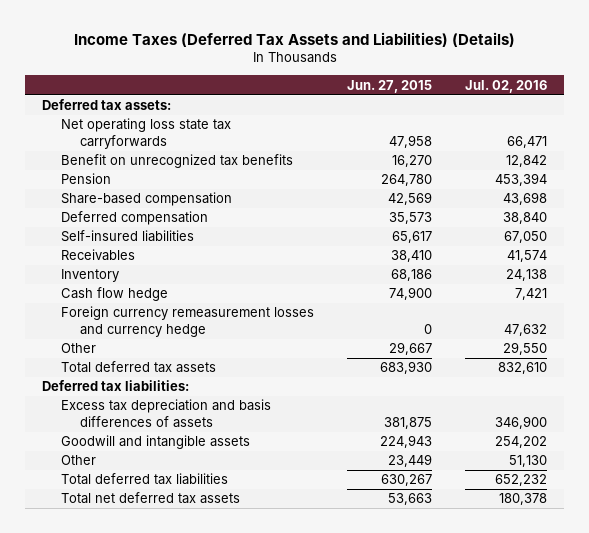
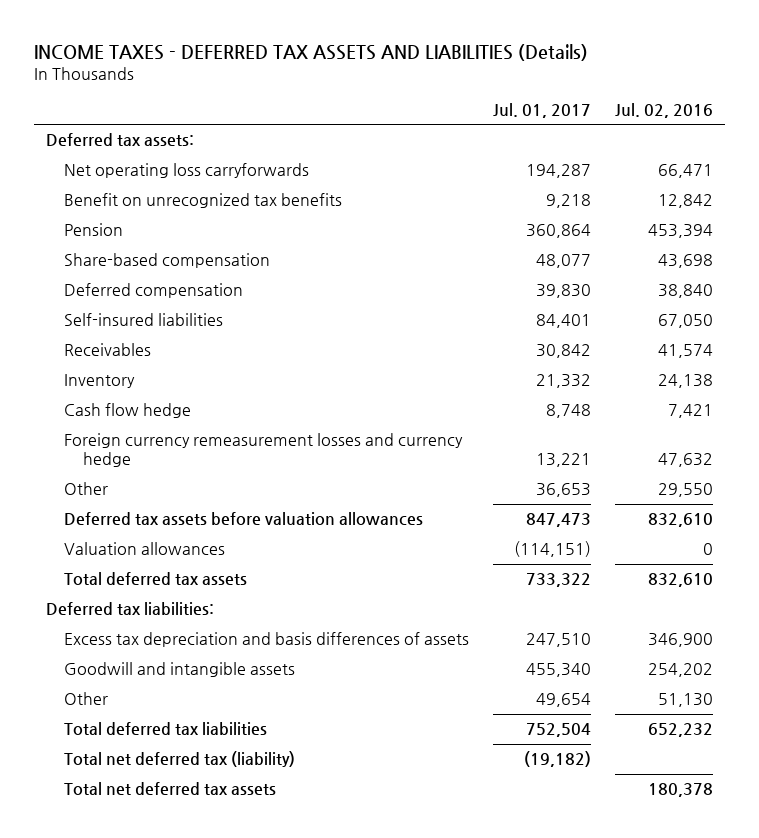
[73,32,515,48] Income Taxes (Deferred Tax Assets and Liabilities) (Details) -> [33,43,588,61] INCOME TAXES - DEFERRED TAX ASSETS AND LIABILITIES (Details)
[347,79,433,93] Jun. 27, 2015 -> none
none -> [493,102,592,118] Jul. 01, 2017
[61,118,232,149] Net operating loss state tax carryforwards -> [64,163,310,179] Net operating loss carryforwards
none -> [64,512,424,527] Deferred tax assets before valuation allowances
none -> [64,542,226,556] Valuation allowances
none -> [64,751,296,768] Total net deferred tax (liability)

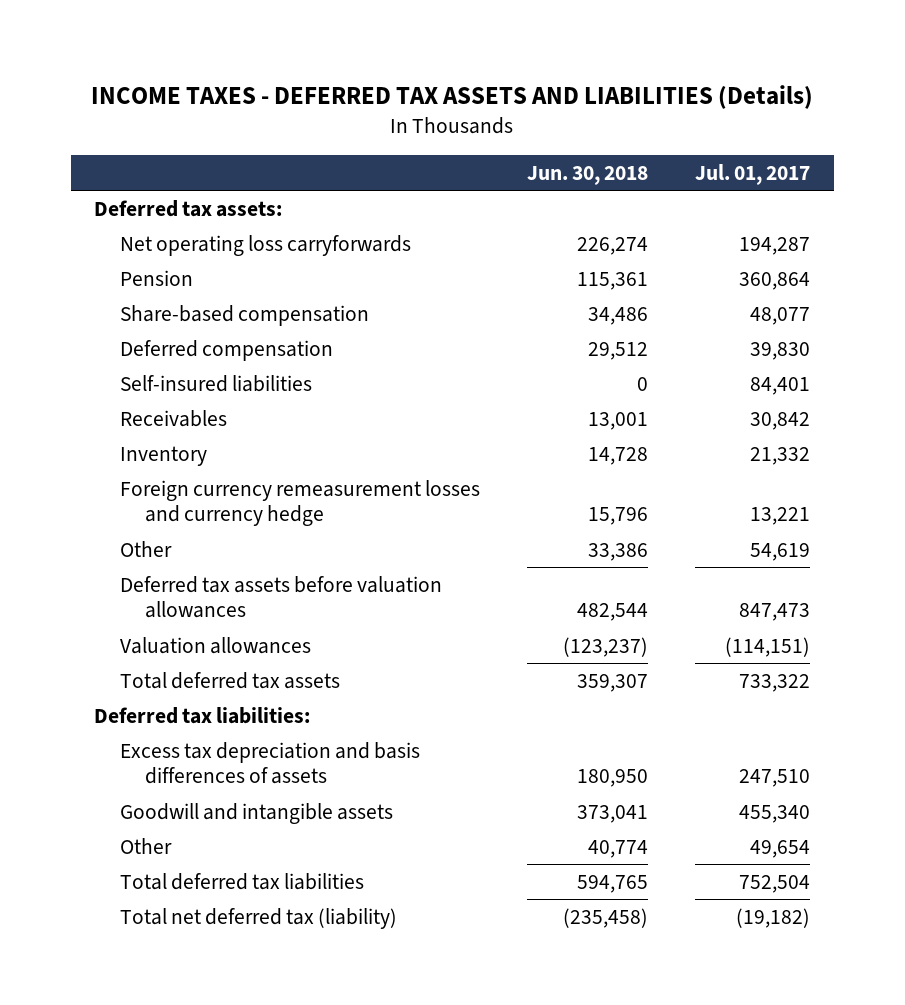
[615,102,714,118] Jul. 02, 2016 -> none
none -> [527,165,649,185] Jun. 30, 2018
[64,193,343,209] Benefit on unrecognized tax benefits -> none
[64,403,192,419] Cash flow hedge -> none
[536,483,592,498] 36,653 -> [750,542,811,561] 54,619
[64,782,277,796] Total net deferred tax assets -> none

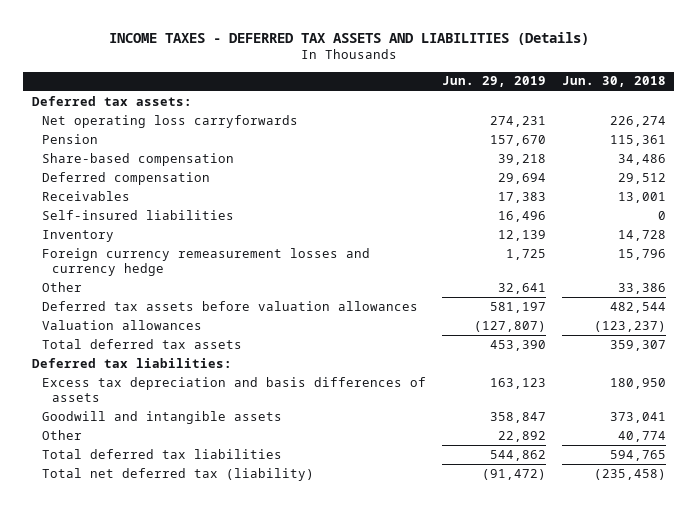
[695,163,811,185] Jul. 01, 2017 -> none
none -> [442,76,547,88] Jun. 29, 2019
[119,374,312,392] Self-insured liabilities -> [41,209,234,220] Self-insured liabilities

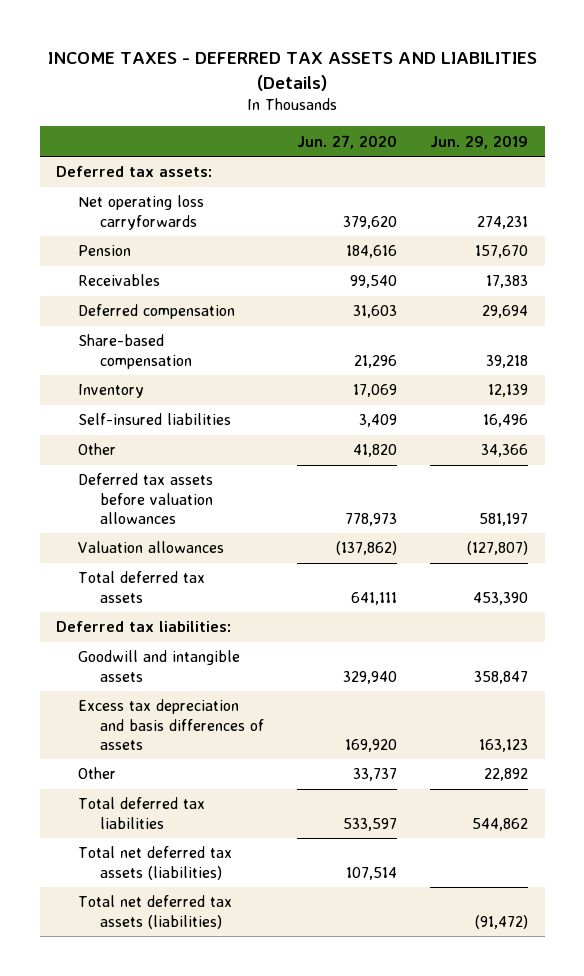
[562,76,667,88] Jun. 30, 2018 -> none
none -> [296,134,397,149] Jun. 27, 2020
[41,171,210,185] Deferred compensation -> [77,304,235,320] Deferred compensation
[41,152,234,166] Share-based compensation -> [77,334,192,369] Share-based compensation
[41,247,370,277] Foreign currency remeasurement losses and currency hedge -> none
[41,209,234,220] Self-insured liabilities -> [77,413,231,426] Self-insured liabilities
[498,282,547,294] 32,641 -> [481,444,529,458] 34,366
[41,376,426,403] Excess tax depreciation and basis differences of assets -> [77,699,264,750] Excess tax depreciation and basis differences of assets
none -> [77,846,232,880] Total net deferred tax assets (liabilities)
[41,467,314,481] Total net deferred tax (liability) -> [77,895,232,929] Total net deferred tax assets (liabilities)

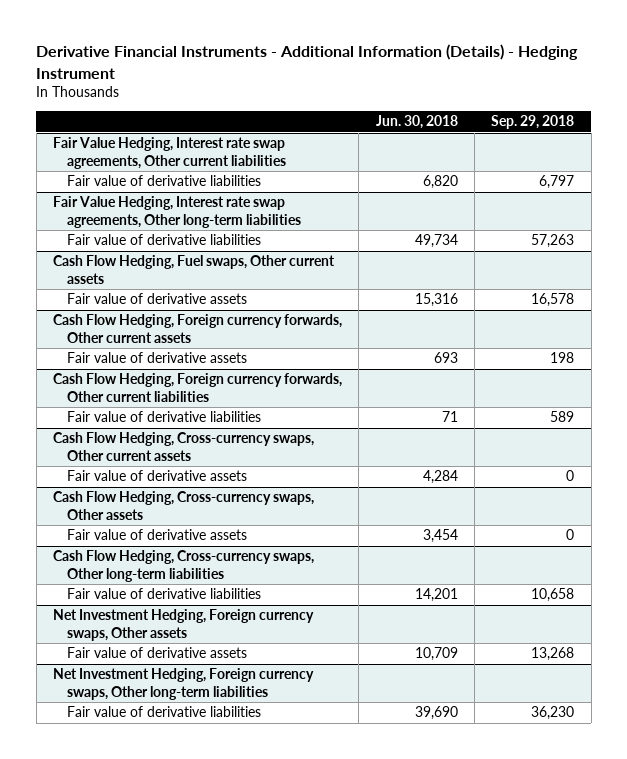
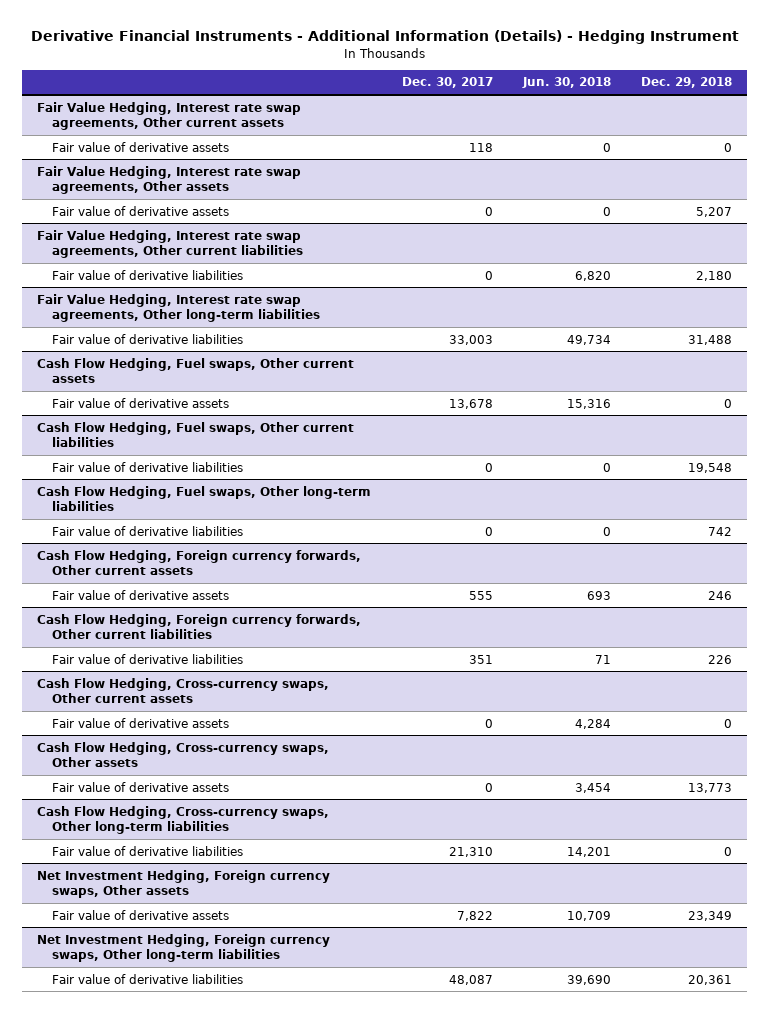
[491,115,575,130] Sep. 29, 2018 -> none
none -> [401,77,493,89] Dec. 30, 2017
none -> [641,77,733,89] Dec. 29, 2018
none -> [37,101,302,130] Fair Value Hedging, Interest rate swap agreements, Other current assets
none -> [51,141,229,152] Fair value of derivative assets
none -> [37,165,302,194] Fair Value Hedging, Interest rate swap agreements, Other assets
none -> [51,205,229,216] Fair value of derivative assets
none -> [37,421,355,447] Cash Flow Hedging, Fuel swaps, Other current liabilities
none -> [51,461,243,472] Fair value of derivative liabilities
none -> [37,485,372,511] Cash Flow Hedging, Fuel swaps, Other long-term liabilities
none -> [51,525,243,536] Fair value of derivative liabilities

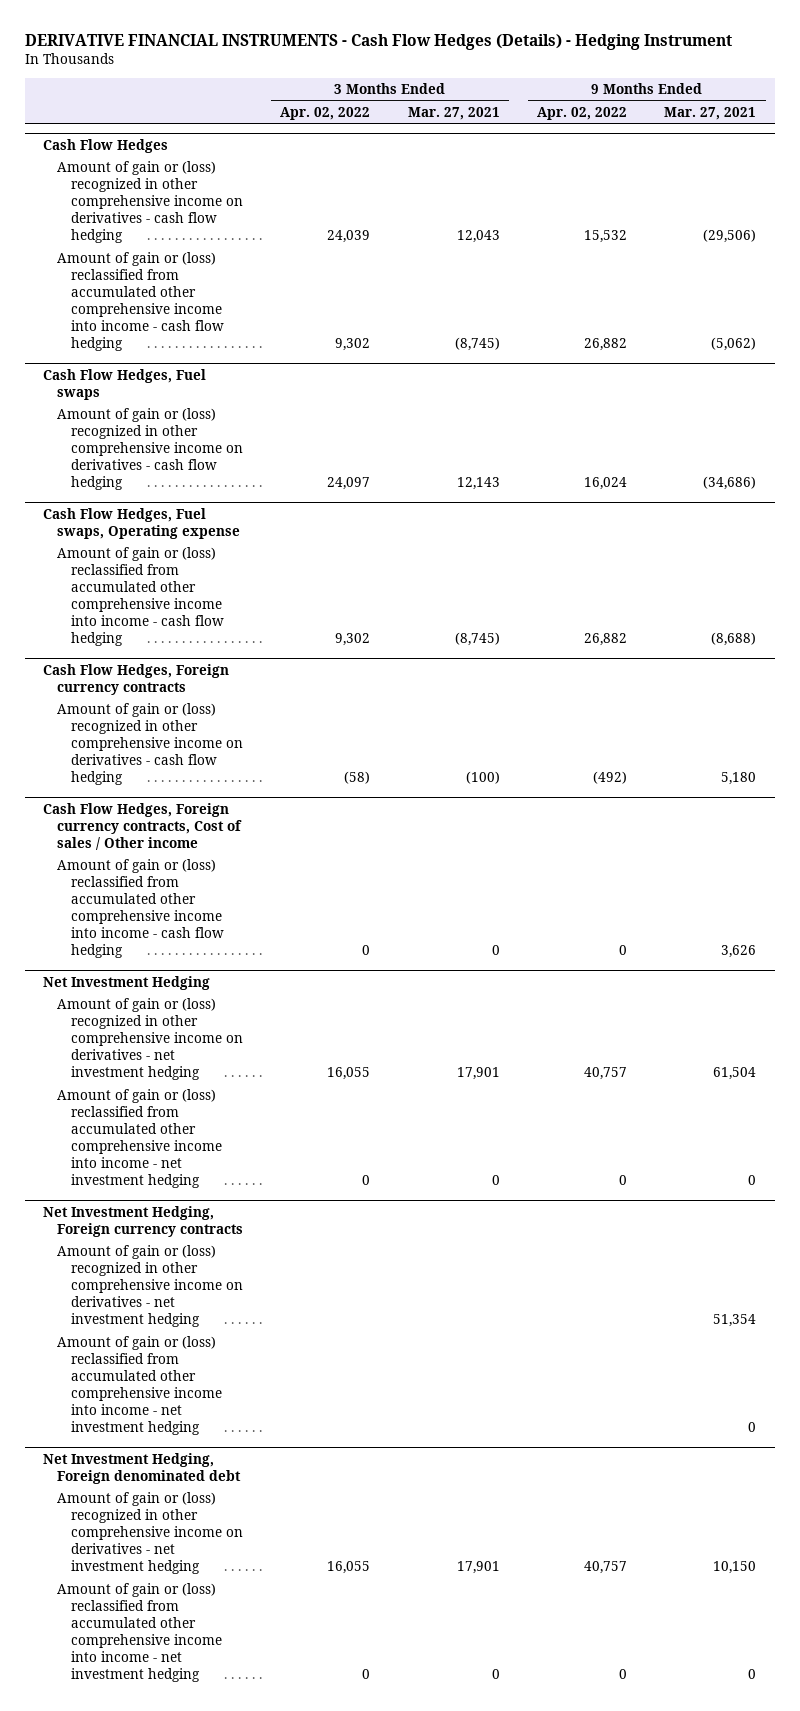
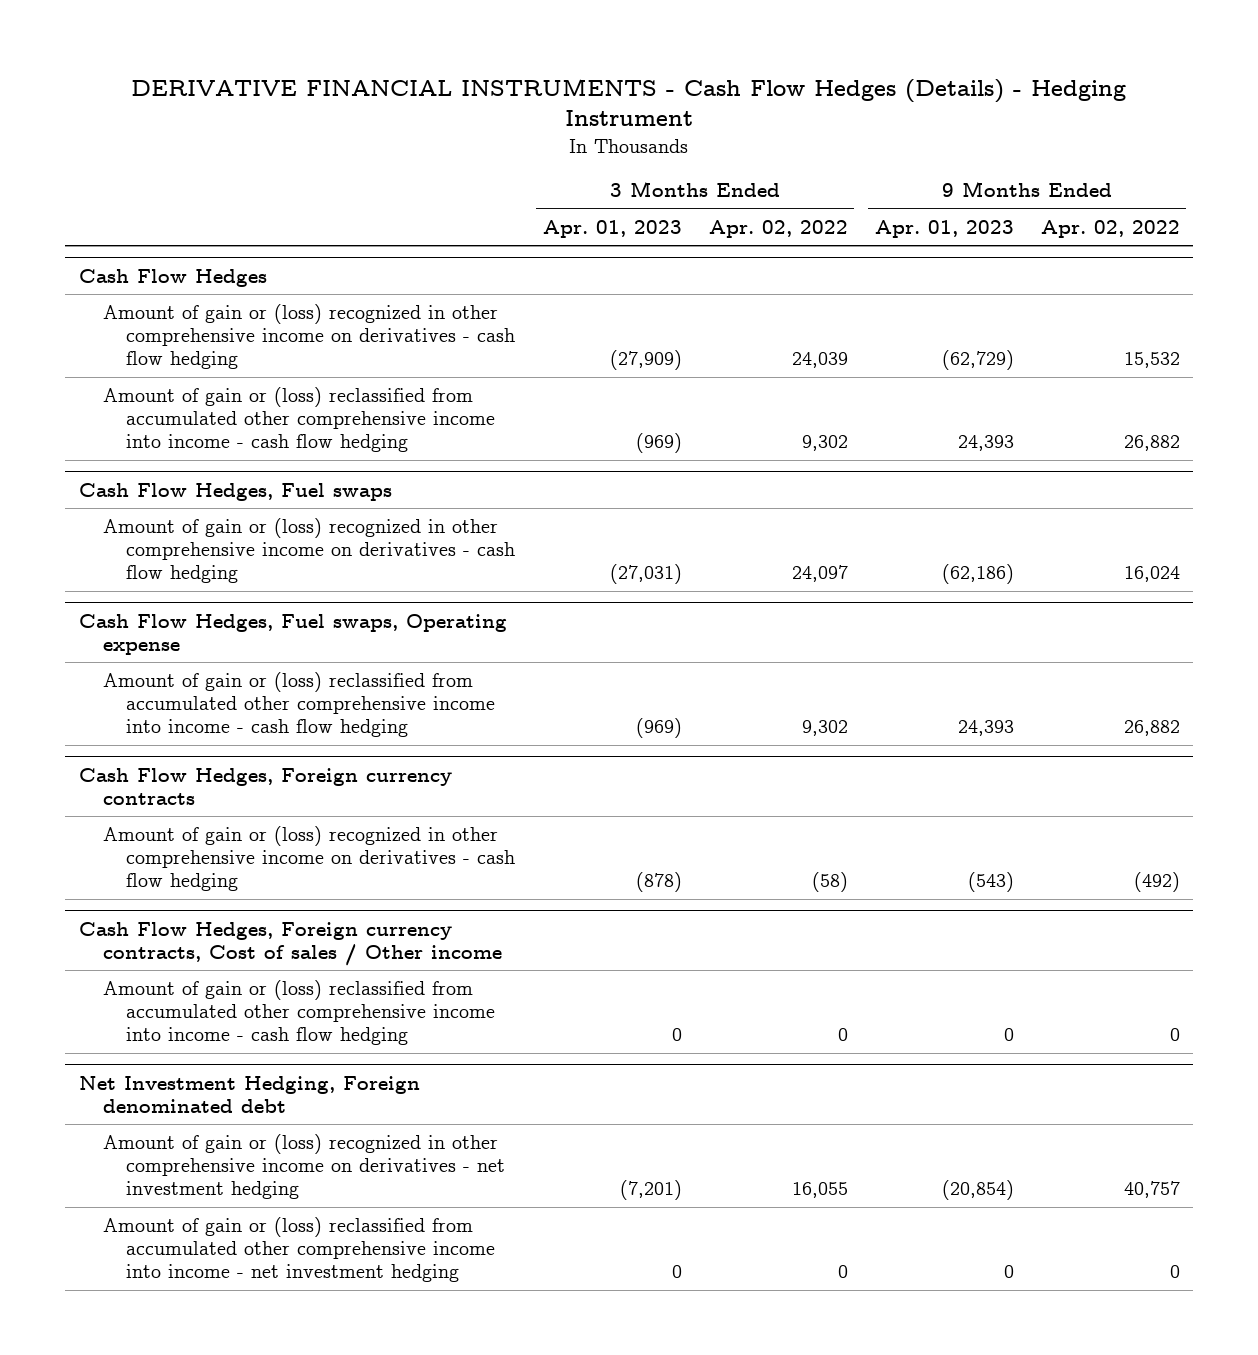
[407,107,500,121] Mar. 27, 2021 -> none
[664,107,757,121] Mar. 27, 2021 -> none
none -> [542,219,682,238] Apr. 01, 2023
none -> [874,219,1014,238] Apr. 01, 2023
[43,975,211,990] Net Investment Hedging -> none
[57,998,243,1081] Amount of gain or (loss) recognized in other comprehensive income on derivatives - net investment hedging -> none
[57,1089,222,1189] Amount of gain or (loss) reclassified from accumulated other comprehensive income into income - net investment hedging -> none
[43,1205,244,1237] Net Investment Hedging, Foreign currency contracts -> none
[57,1245,243,1328] Amount of gain or (loss) recognized in other comprehensive income on derivatives - net investment hedging -> none
[57,1336,222,1436] Amount of gain or (loss) reclassified from accumulated other comprehensive income into income - net investment hedging -> none

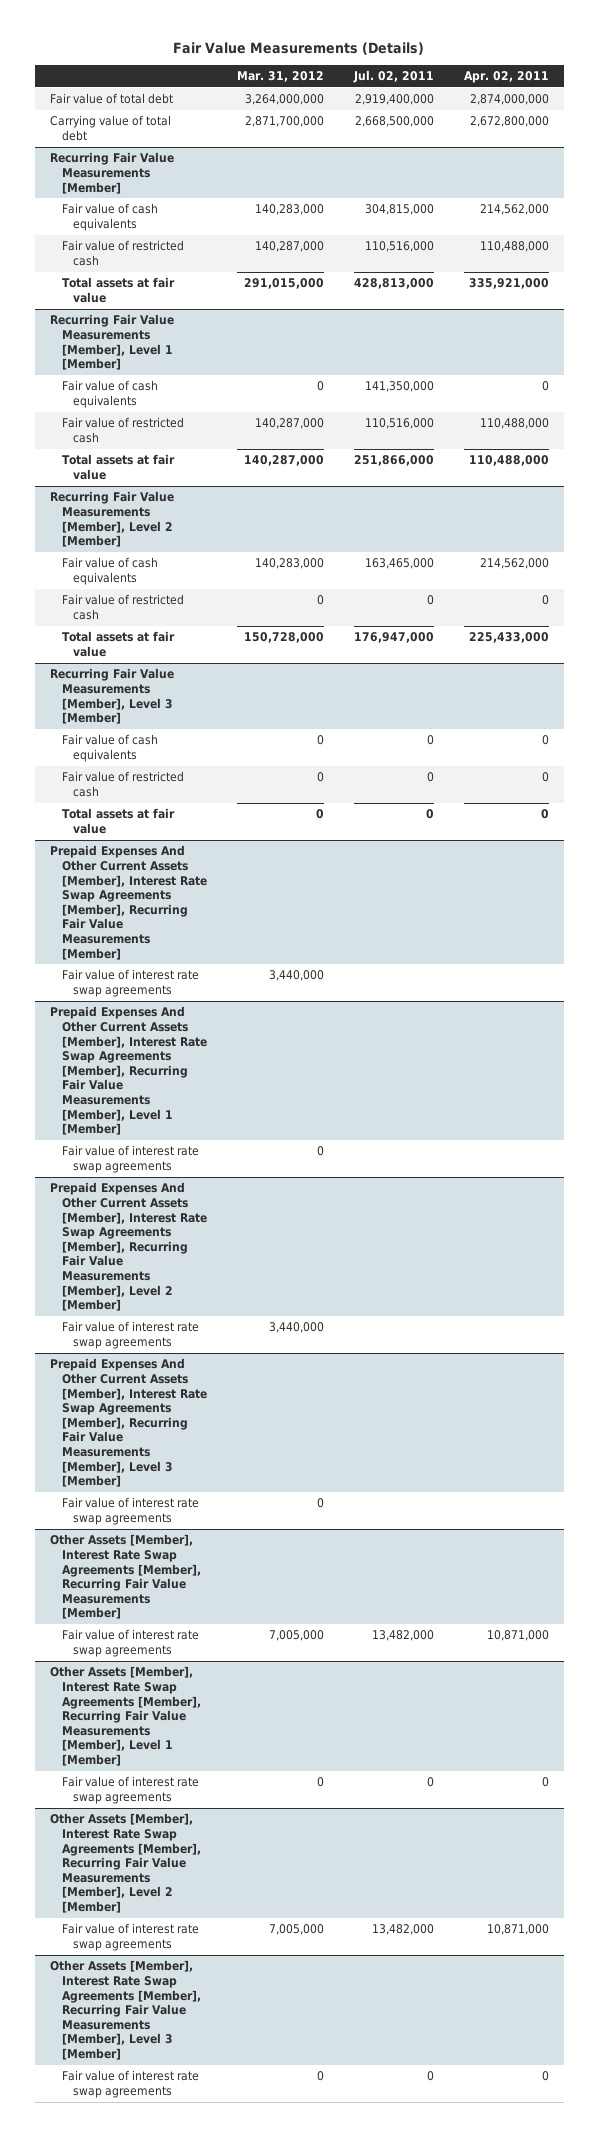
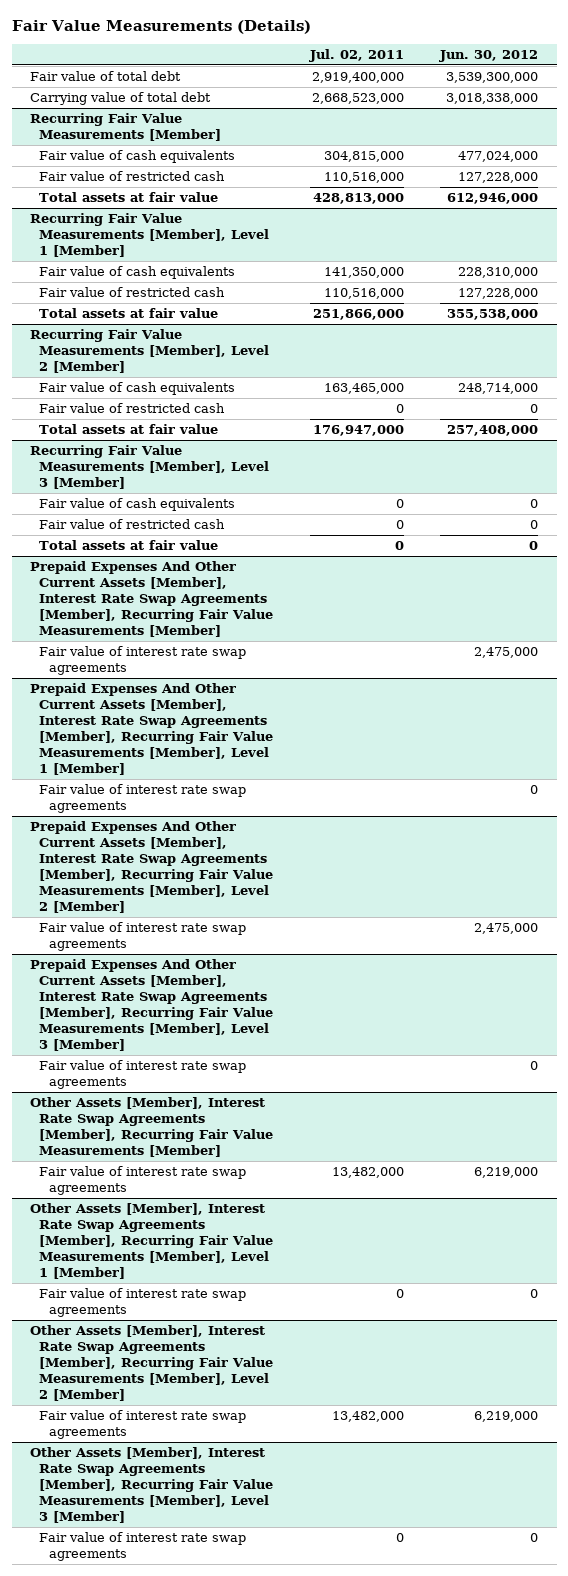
[236,70,324,82] Mar. 31, 2012 -> none
[463,70,549,83] Apr. 02, 2011 -> none
none -> [439,49,539,62] Jun. 30, 2012
[354,116,434,128] 2,668,500,000 -> [311,93,404,105] 2,668,523,000

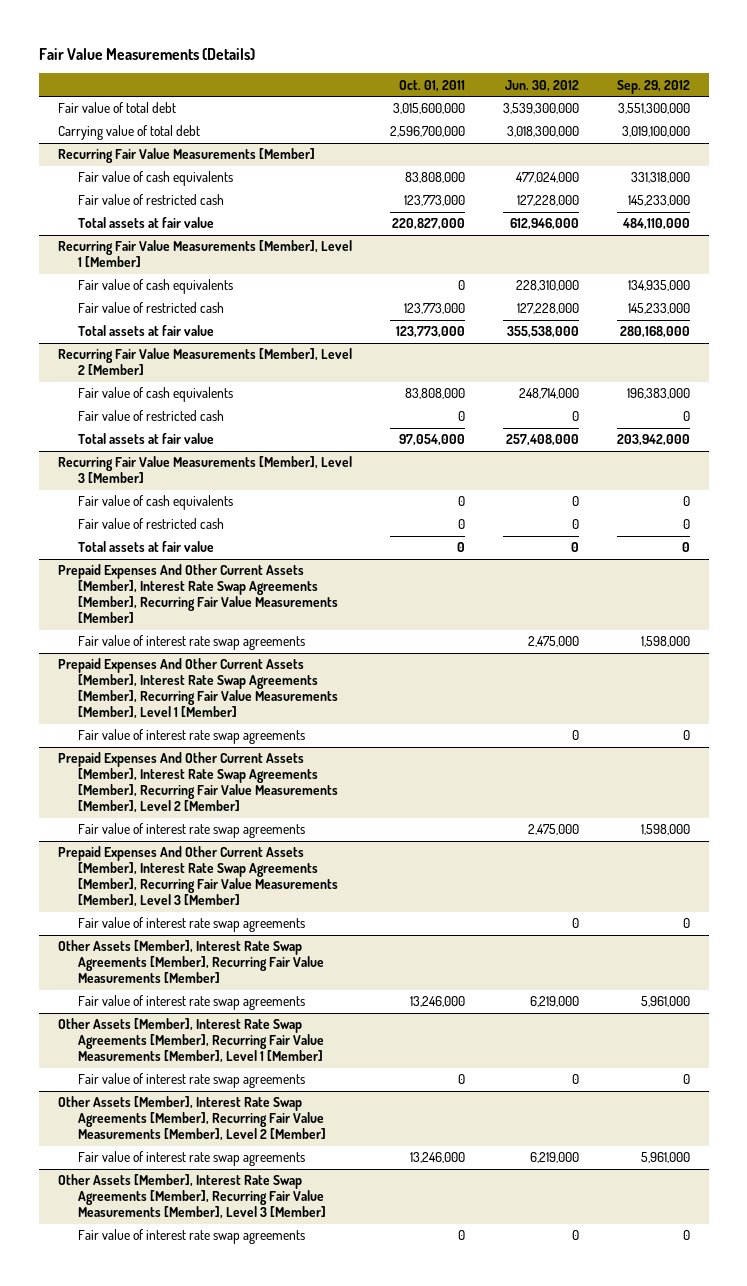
[308,48,404,62] Jul. 02, 2011 -> none
none -> [398,79,465,92] Oct. 01, 2011
none -> [616,79,690,94] Sep. 29, 2012
[446,93,539,105] 3,018,338,000 -> [506,126,579,138] 3,018,300,000

